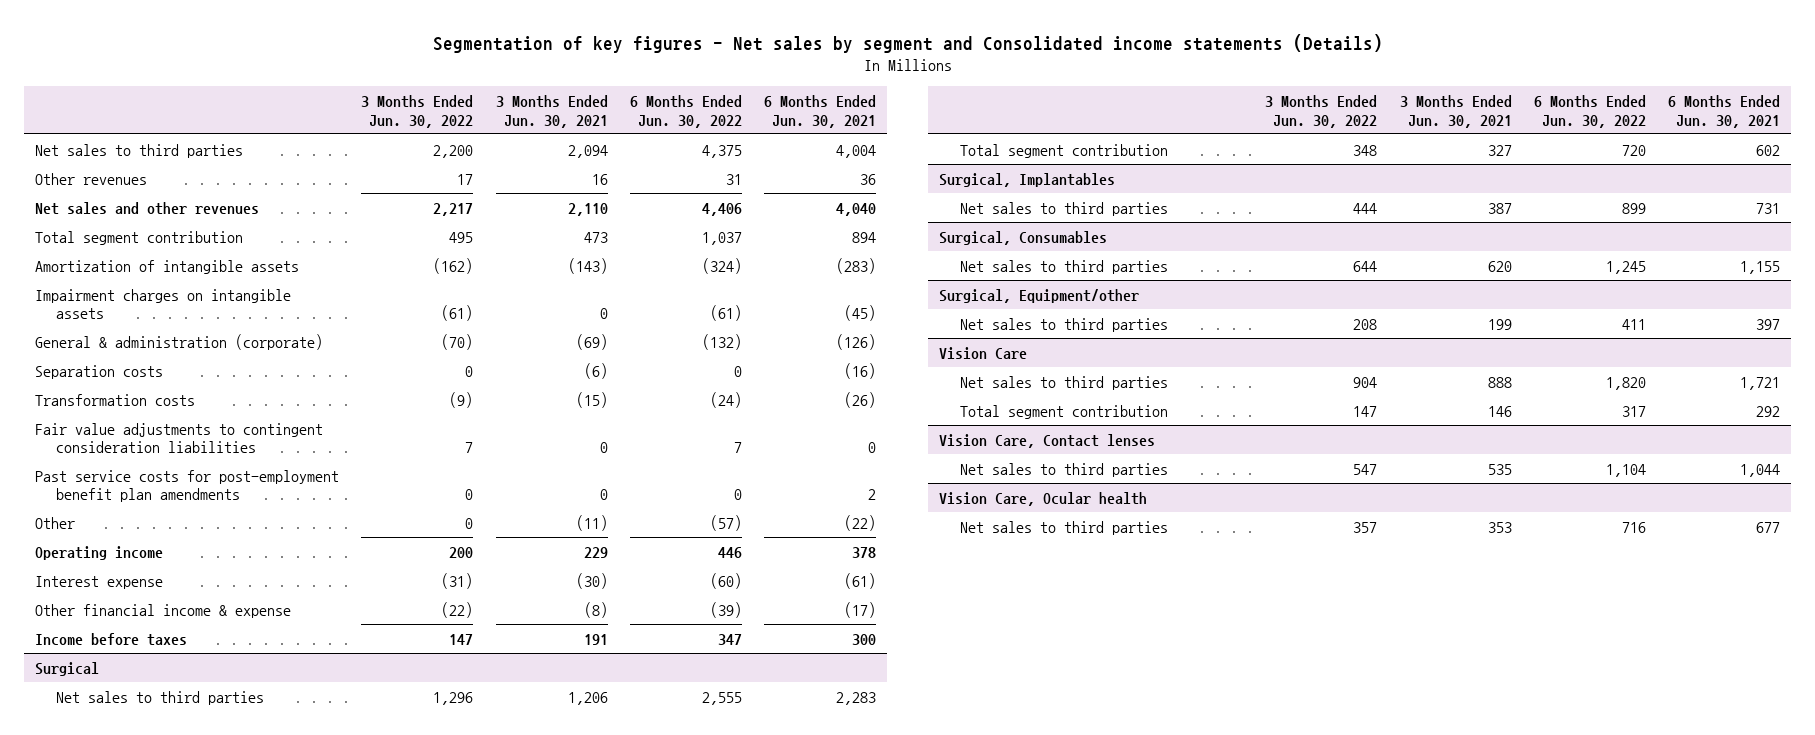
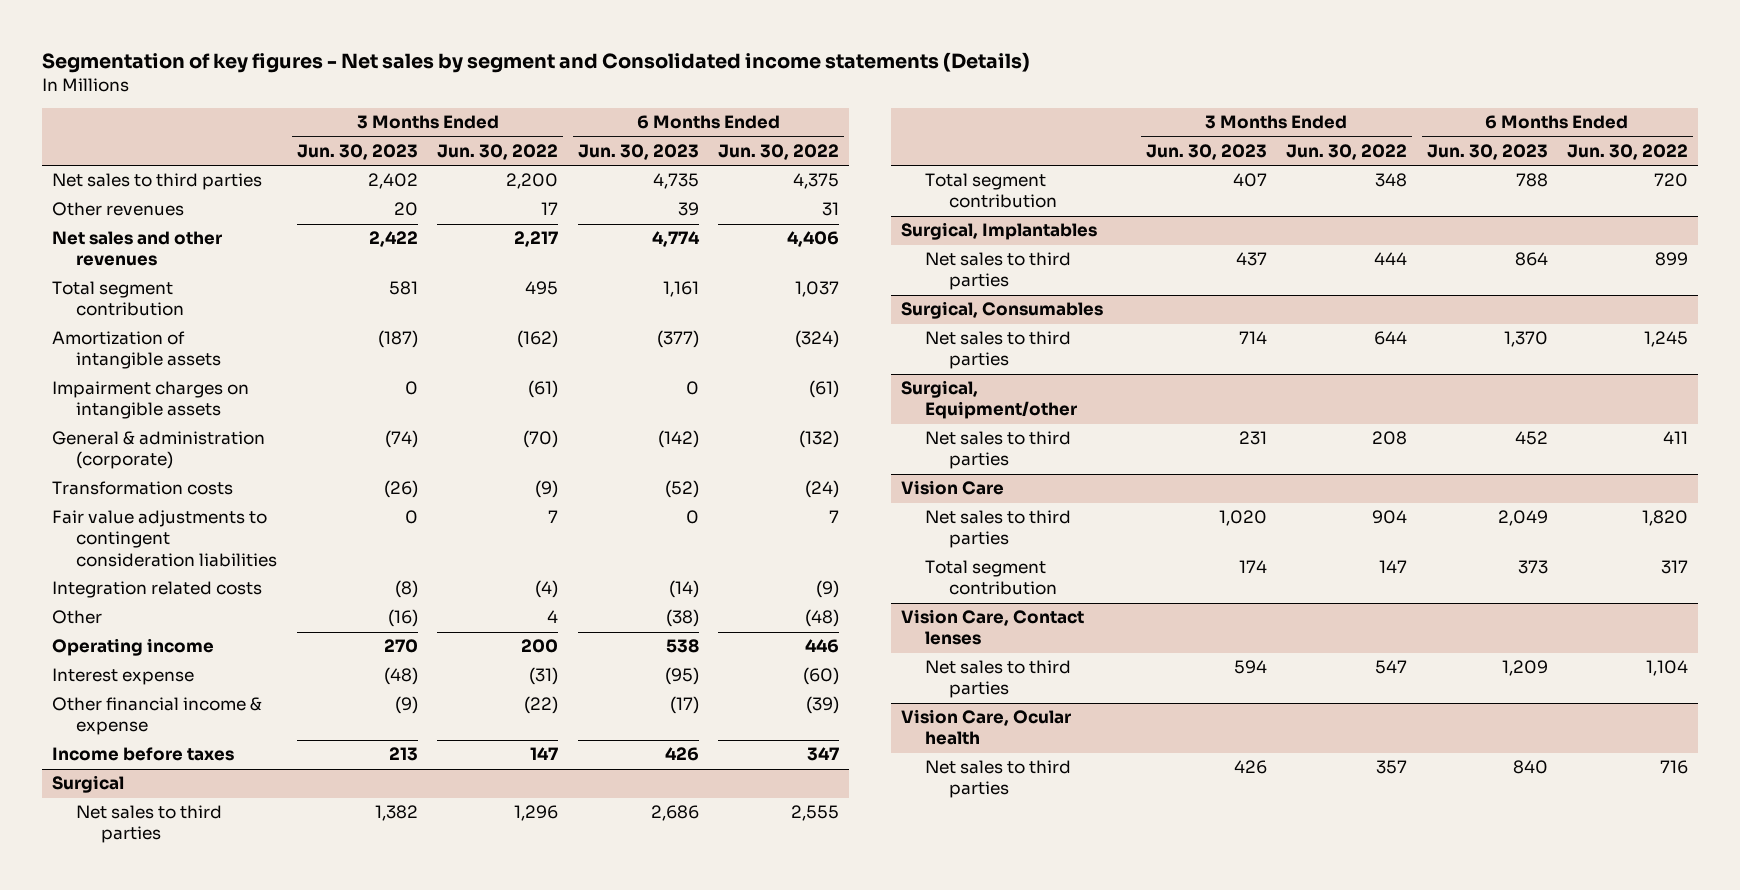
[495,95,608,128] 3 Months Ended Jun. 30, 2021 -> none
[764,95,877,128] 6 Months Ended Jun. 30, 2021 -> none
none -> [296,143,418,160] Jun. 30, 2023
none -> [577,143,699,160] Jun. 30, 2023
[34,364,163,379] Separation costs -> none
[34,469,339,503] Past service costs for post-employment benefit plan amendments -> none
none -> [51,581,262,599] Integration related costs
[465,517,474,529] 0 -> [547,610,559,624] 4
[709,514,742,531] (57) -> [805,609,840,628] (48)

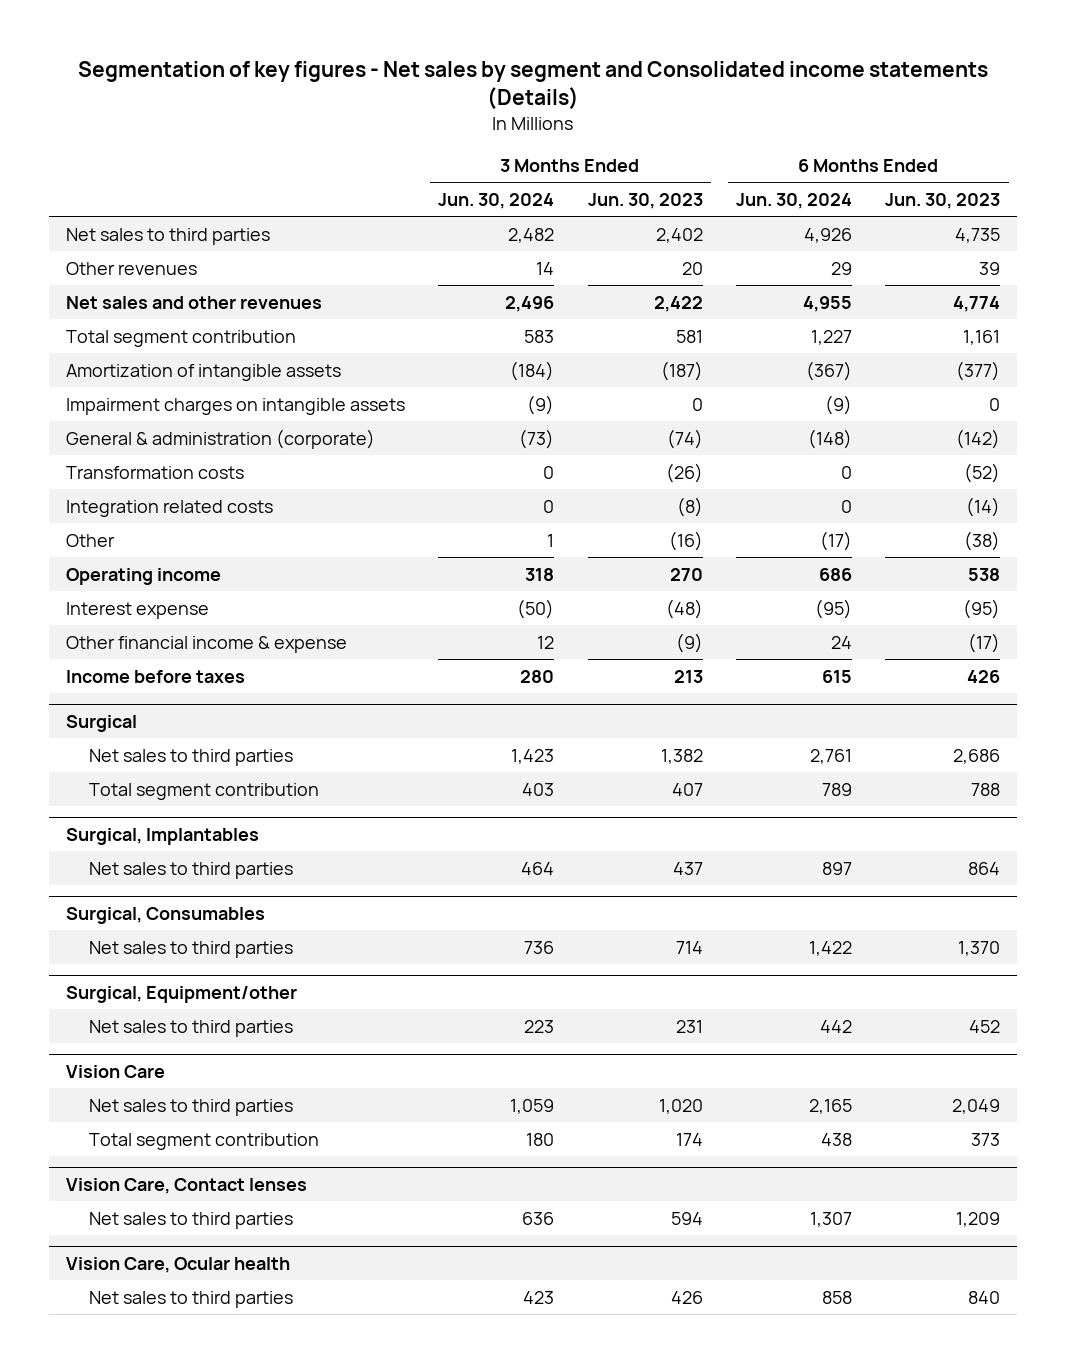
[437,143,559,160] Jun. 30, 2022 -> none
[718,143,840,160] Jun. 30, 2022 -> none
none -> [438,192,555,209] Jun. 30, 2024
none -> [735,192,852,209] Jun. 30, 2024
[51,510,278,567] Fair value adjustments to contingent consideration liabilities -> none

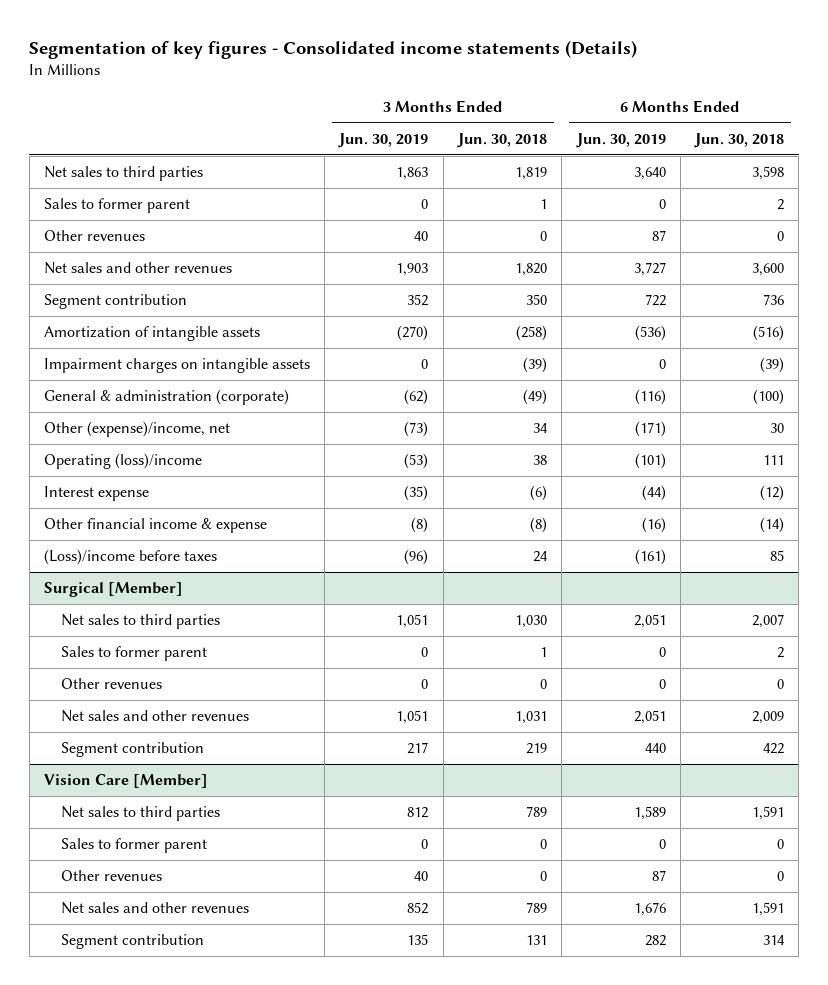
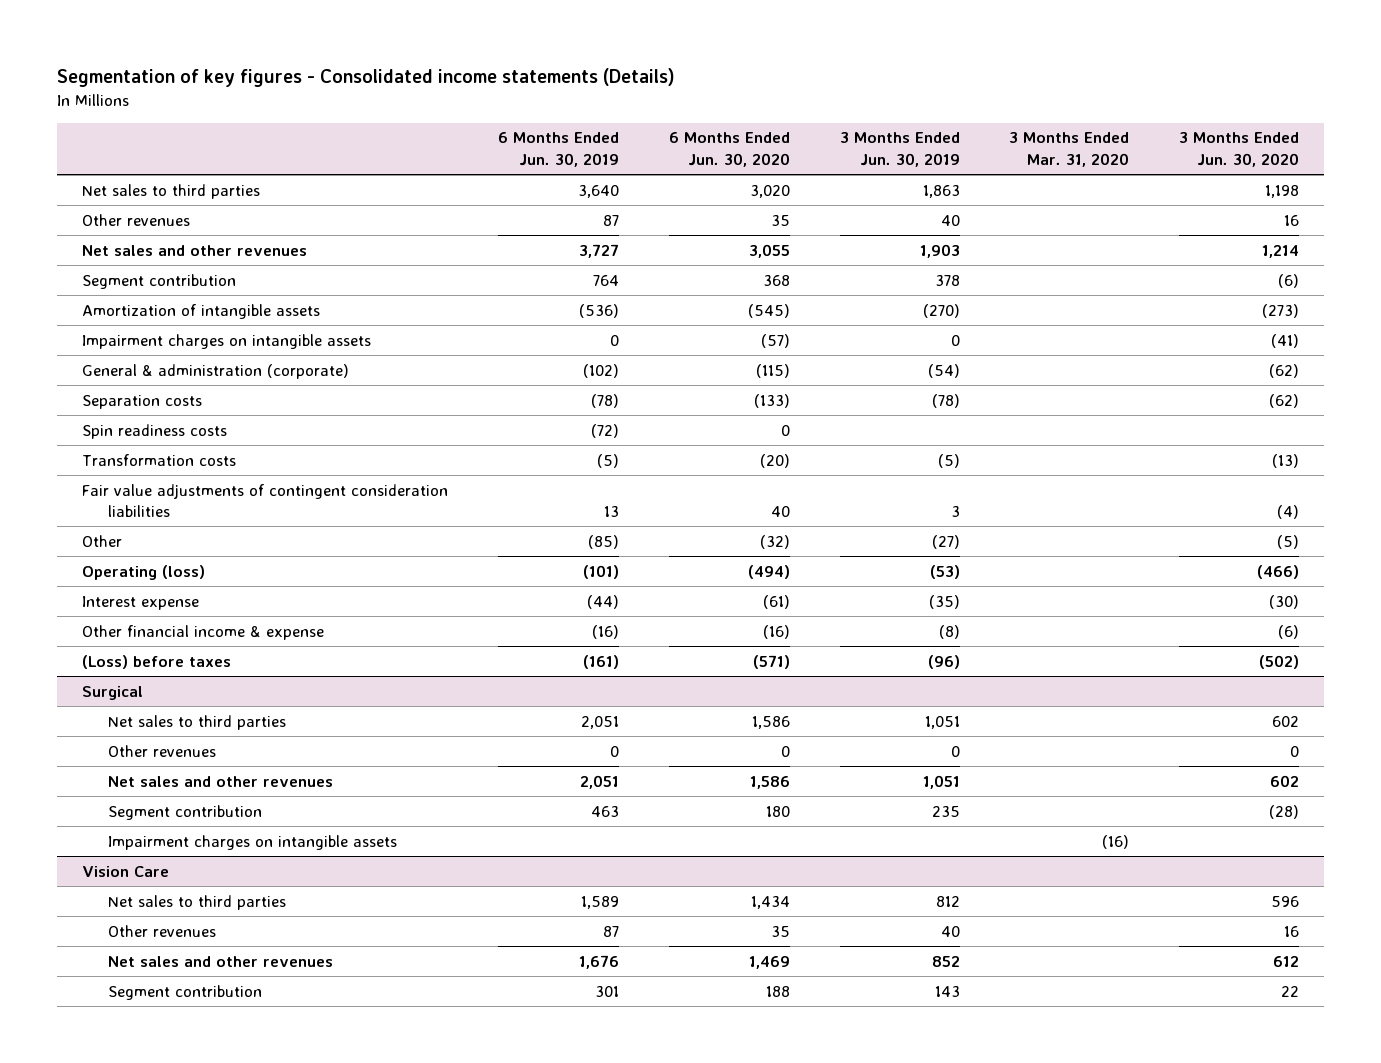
[456,132,547,148] Jun. 30, 2018 -> none
[694,132,785,148] Jun. 30, 2018 -> none
none -> [668,132,790,167] 6 Months Ended Jun. 30, 2020
none -> [1009,132,1130,167] 3 Months Ended Mar. 31, 2020
none -> [1179,132,1300,167] 3 Months Ended Jun. 30, 2020
[43,197,190,213] Sales to former parent -> none
[407,293,429,306] 352 -> [934,274,960,286] 378
[644,293,666,306] 722 -> [593,274,620,286] 764
[404,388,429,405] (62) -> [927,363,960,378] (54)
[634,388,666,405] (116) -> [583,363,620,378] (102)
none -> [82,394,203,409] Separation costs
none -> [82,423,228,439] Spin readiness costs
none -> [82,453,237,466] Transformation costs
none -> [82,483,449,517] Fair value adjustments of contingent consideration liabilities
[43,420,230,437] Other (expense)/income, net -> [82,534,123,547] Other
[404,420,429,437] (73) -> [931,534,960,549] (27)
[634,420,666,437] (171) -> [588,534,620,549] (85)
[43,452,202,469] Operating (loss)/income -> [82,564,206,580] Operating (loss)
[43,548,217,565] (Loss)/income before taxes -> [82,654,232,669] (Loss) before taxes
[43,581,183,597] Surgical [Member] -> [82,685,144,700] Surgical
[60,645,207,661] Sales to former parent -> none
[407,741,429,754] 217 -> [931,805,960,817] 235
[644,742,666,753] 440 -> [591,805,620,817] 463
none -> [107,834,397,850] Impairment charges on intangible assets
[43,773,208,788] Vision Care [Member] -> [82,865,170,877] Vision Care
[60,837,207,853] Sales to former parent -> none
[407,933,429,945] 135 -> [934,985,960,997] 143
[644,934,666,946] 282 -> [595,985,620,997] 301

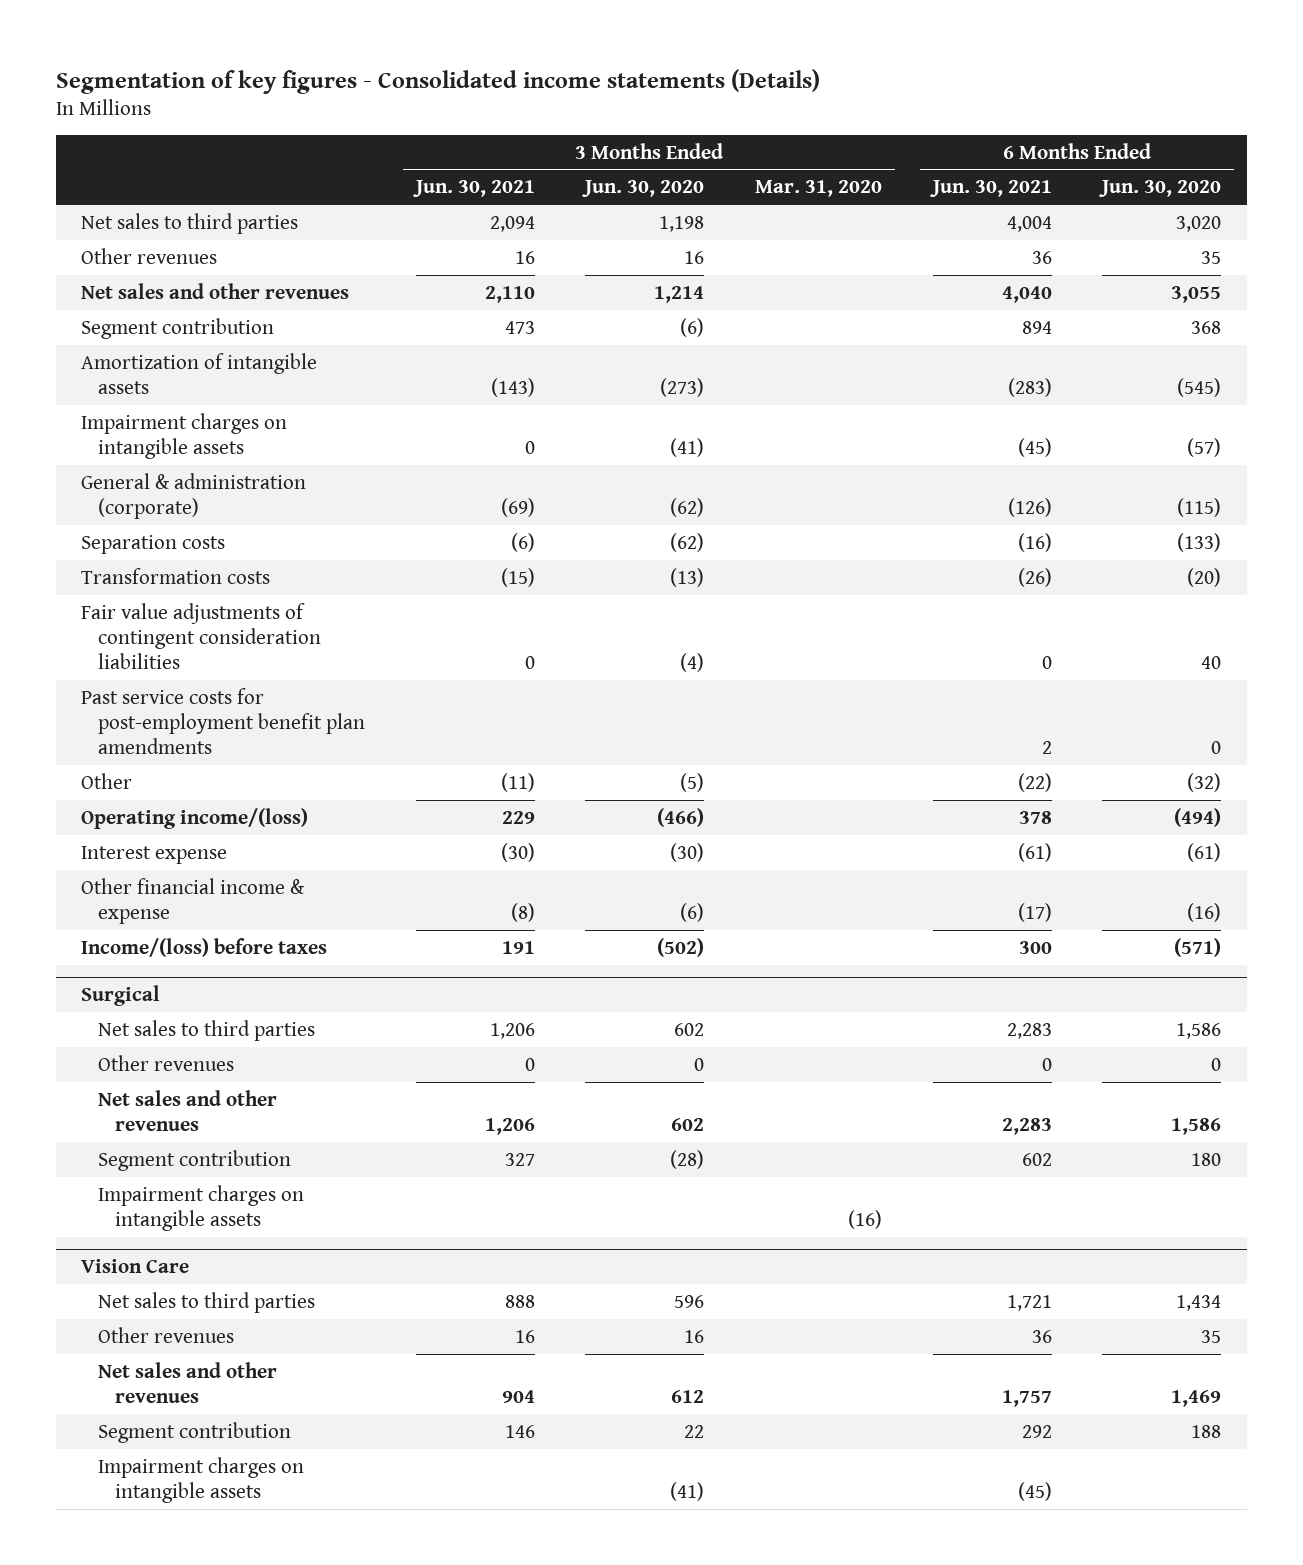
[498,132,620,167] 6 Months Ended Jun. 30, 2019 -> none
[839,132,960,167] 3 Months Ended Jun. 30, 2019 -> none
none -> [412,180,535,198] Jun. 30, 2021
none -> [929,180,1052,198] Jun. 30, 2021
[82,423,228,439] Spin readiness costs -> none
none -> [81,687,366,754] Past service costs for post-employment benefit plan amendments
[82,564,206,580] Operating (loss) -> [81,807,309,829] Operating income/(loss)
[82,654,232,669] (Loss) before taxes -> [81,937,328,957] Income/(loss) before taxes
none -> [98,1456,305,1503] Impairment charges on intangible assets

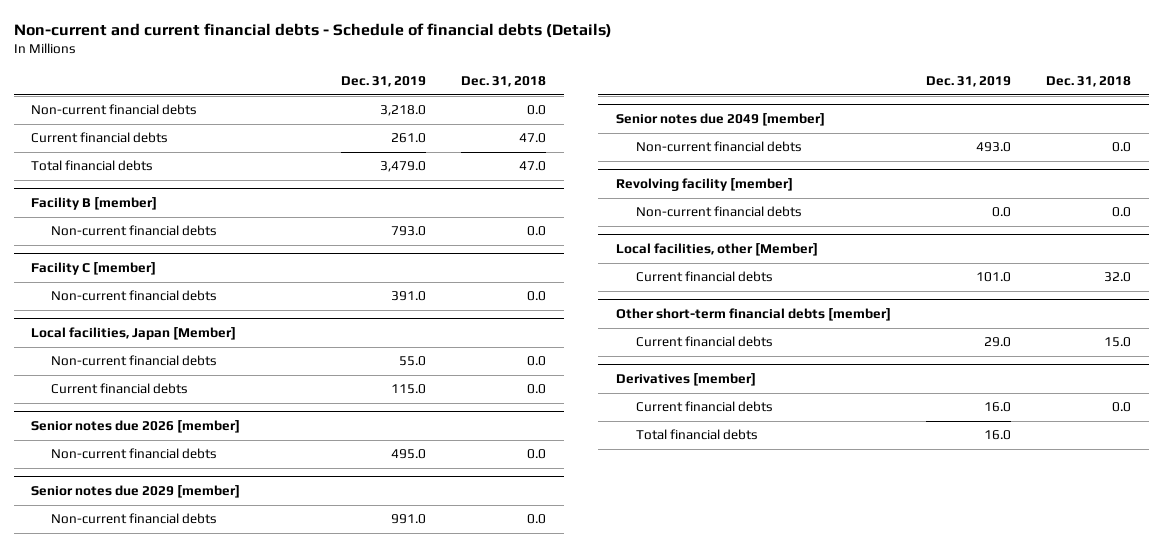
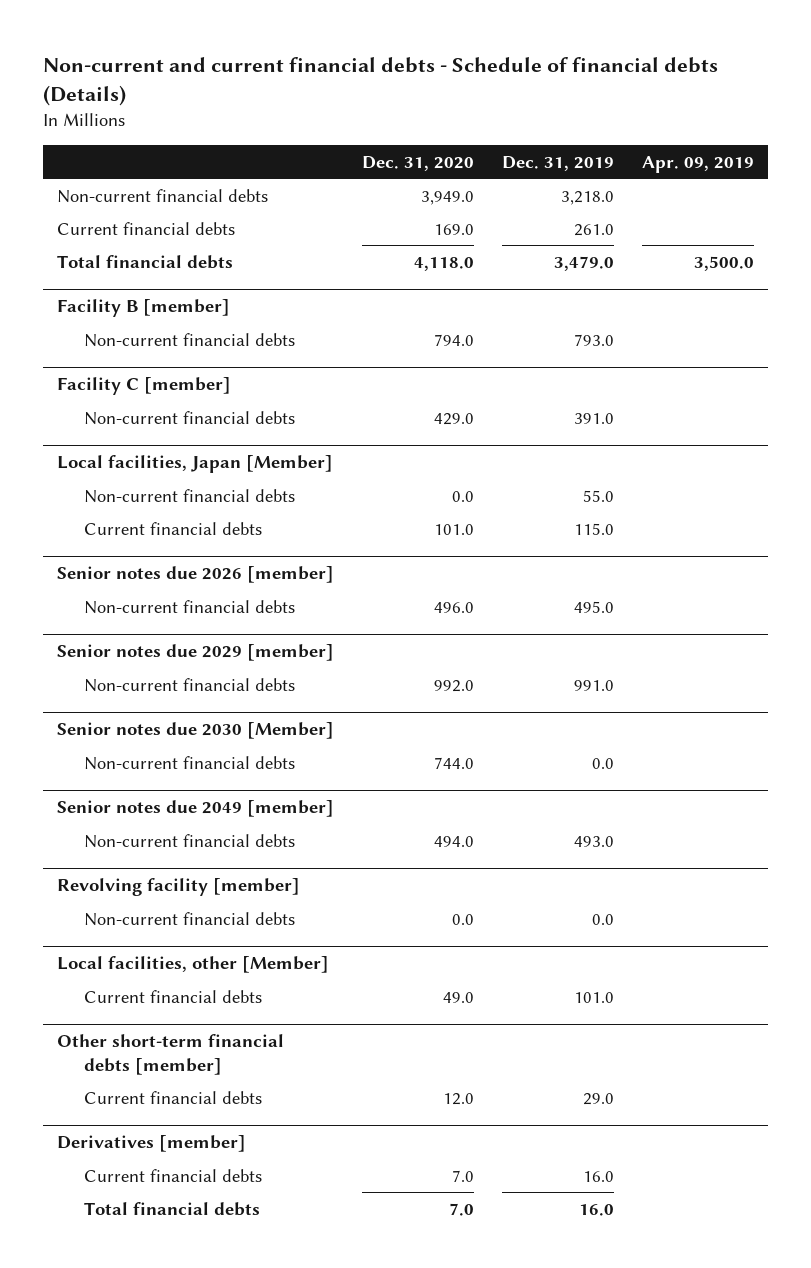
[461,76,547,88] Dec. 31, 2018 -> none
none -> [362,155,475,171] Dec. 31, 2020
none -> [641,155,754,173] Apr. 09, 2019
none -> [57,722,335,740] Senior notes due 2030 [Member]
none -> [83,755,295,770] Non-current financial debts

